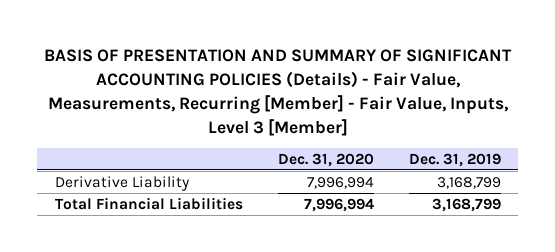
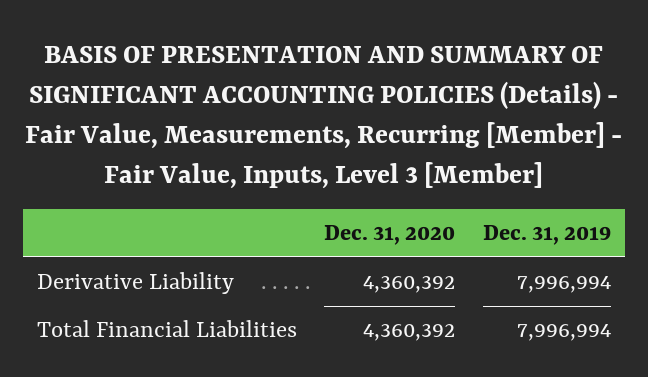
[306,176,374,189] 7,996,994 -> [363,276,456,294] 4,360,392
[436,176,501,189] 3,168,799 -> [517,276,612,294] 7,996,994
[303,197,374,212] 7,996,994 -> [363,324,456,342] 4,360,392
[431,197,501,212] 3,168,799 -> [517,324,612,342] 7,996,994

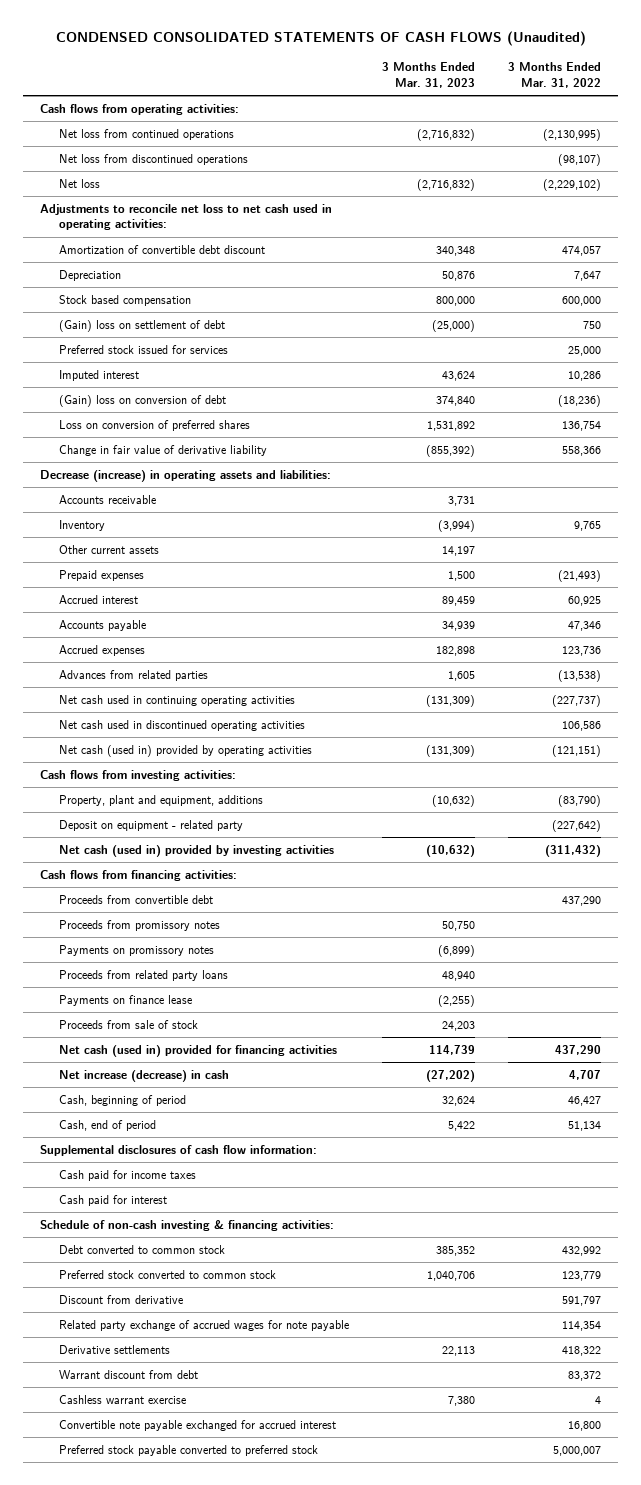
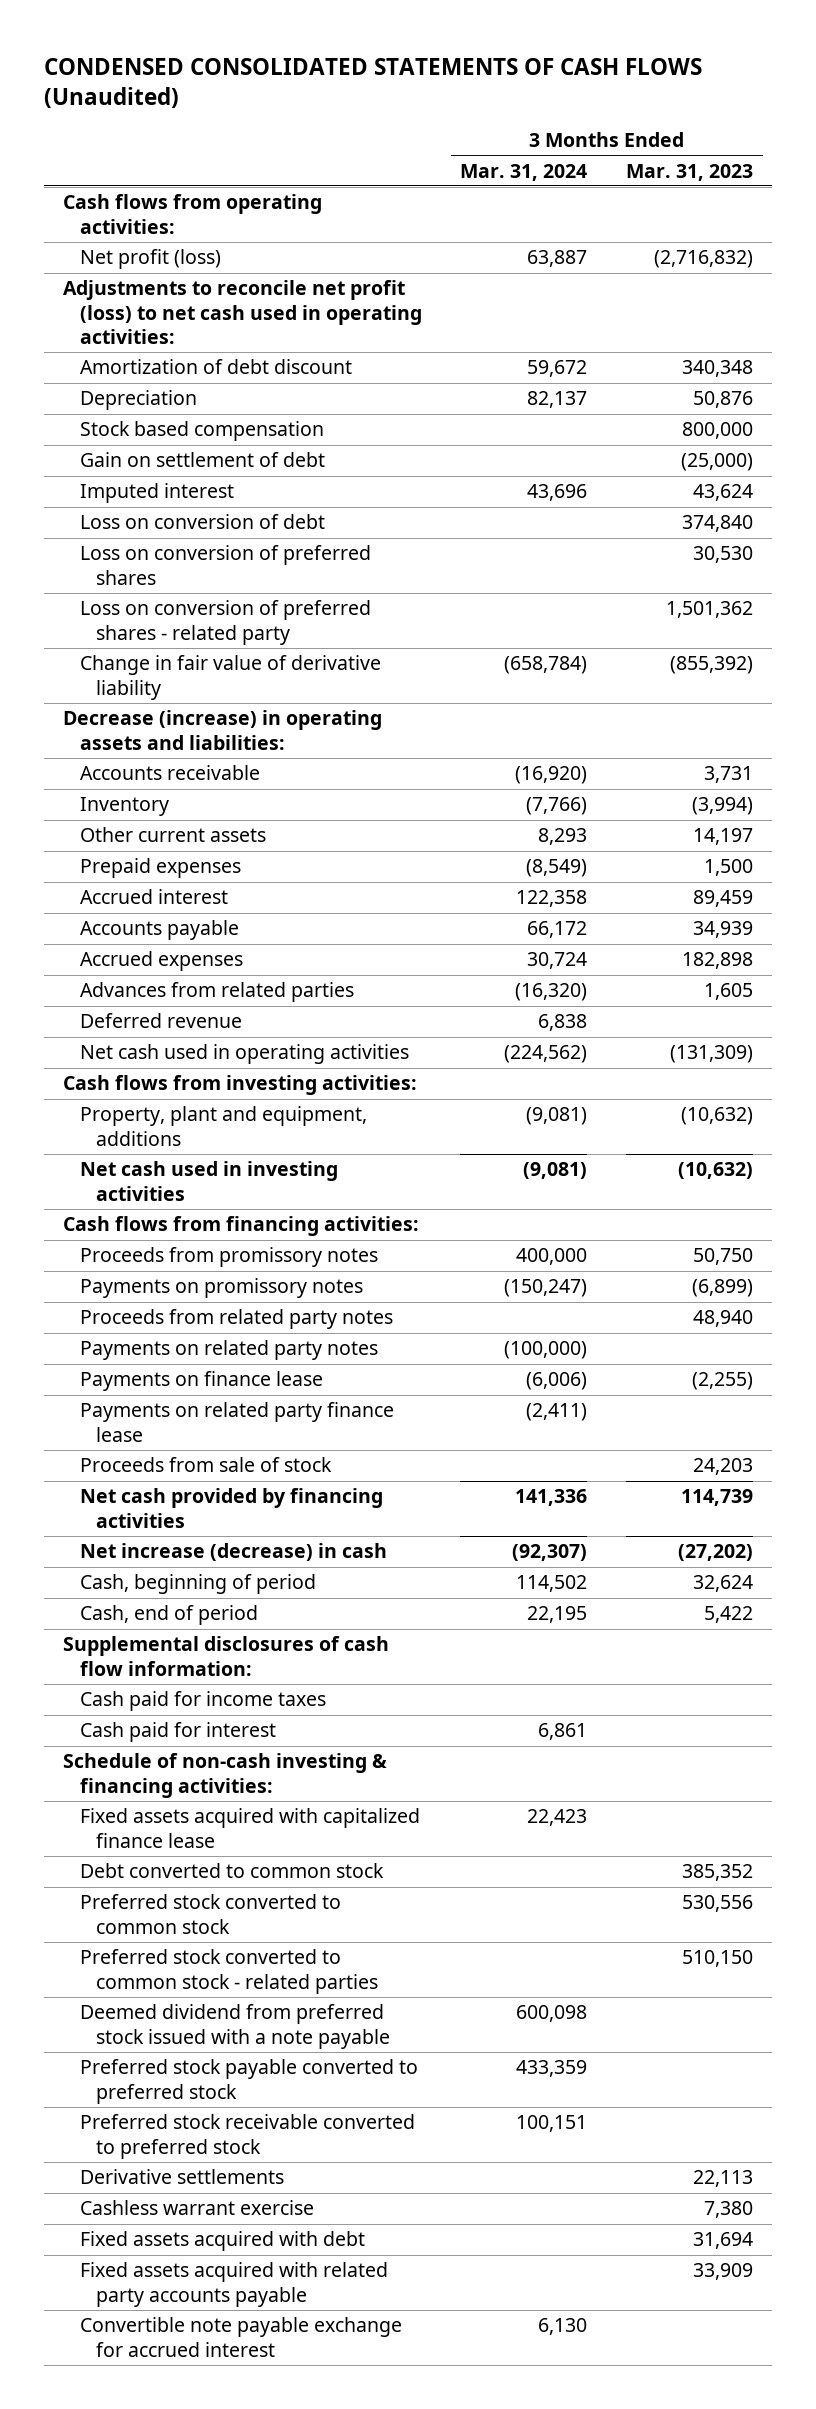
[508,62,602,88] 3 Months Ended Mar. 31, 2022 -> none
none -> [460,163,588,181] Mar. 31, 2024
[59,128,235,140] Net loss from continued operations -> none
[59,153,249,165] Net loss from discontinued operations -> none
[59,178,101,188] Net loss -> [79,249,221,270] Net profit (loss)
[39,203,332,231] Adjustments to reconcile net loss to net cash used in operating activities: -> [63,280,422,345] Adjustments to reconcile net profit (loss) to net cash used in operating activities:
[59,244,266,254] Amortization of convertible debt discount -> [79,359,352,375] Amortization of debt discount
[59,344,229,354] Preferred stock issued for services -> none
[59,319,226,332] (Gain) loss on settlement of debt -> [79,452,325,468] Gain on settlement of debt
[59,394,227,407] (Gain) loss on conversion of debt -> [79,514,325,530] Loss on conversion of debt
[427,420,476,431] 1,531,892 -> [692,546,753,564] 30,530
none -> [79,600,371,645] Loss on conversion of preferred shares - related party
[59,694,296,706] Net cash used in continuing operating activities -> none
[59,719,306,731] Net cash used in discontinued operating activities -> none
none -> [79,1013,242,1029] Deferred revenue
[59,744,313,757] Net cash (used in) provided by operating activities -> [79,1044,409,1065] Net cash used in operating activities
[59,819,244,831] Deposit on equipment - related party -> none
[59,844,335,857] Net cash (used in) provided by investing activities -> [79,1161,338,1201] Net cash used in investing activities
[59,894,214,904] Proceeds from convertible debt -> none
[59,969,229,981] Proceeds from related party loans -> [79,1309,393,1330] Proceeds from related party notes
none -> [79,1340,378,1361] Payments on related party notes
none -> [79,1402,394,1442] Payments on related party finance lease
[59,1044,338,1057] Net cash (used in) provided for financing activities -> [79,1488,383,1528] Net cash provided by financing activities
none -> [79,1808,420,1848] Fixed assets acquired with capitalized finance lease
[59,1294,184,1304] Discount from derivative -> none
[59,1319,350,1331] Related party exchange of accrued wages for note payable -> none
[427,1270,476,1281] 1,040,706 -> [681,1895,753,1913] 530,556
none -> [79,1949,378,1994] Preferred stock converted to common stock - related parties
none -> [79,2004,390,2049] Deemed dividend from preferred stock issued with a note payable
[59,1444,319,1456] Preferred stock payable converted to preferred stock -> [79,2059,418,2104] Preferred stock payable converted to preferred stock
none -> [79,2114,415,2159] Preferred stock receivable converted to preferred stock
[59,1369,199,1379] Warrant discount from debt -> none
none -> [79,2231,365,2252] Fixed assets acquired with debt
none -> [79,2262,388,2307] Fixed assets acquired with related party accounts payable
[59,1419,337,1431] Convertible note payable exchanged for accrued interest -> [79,2317,402,2357] Convertible note payable exchange for accrued interest

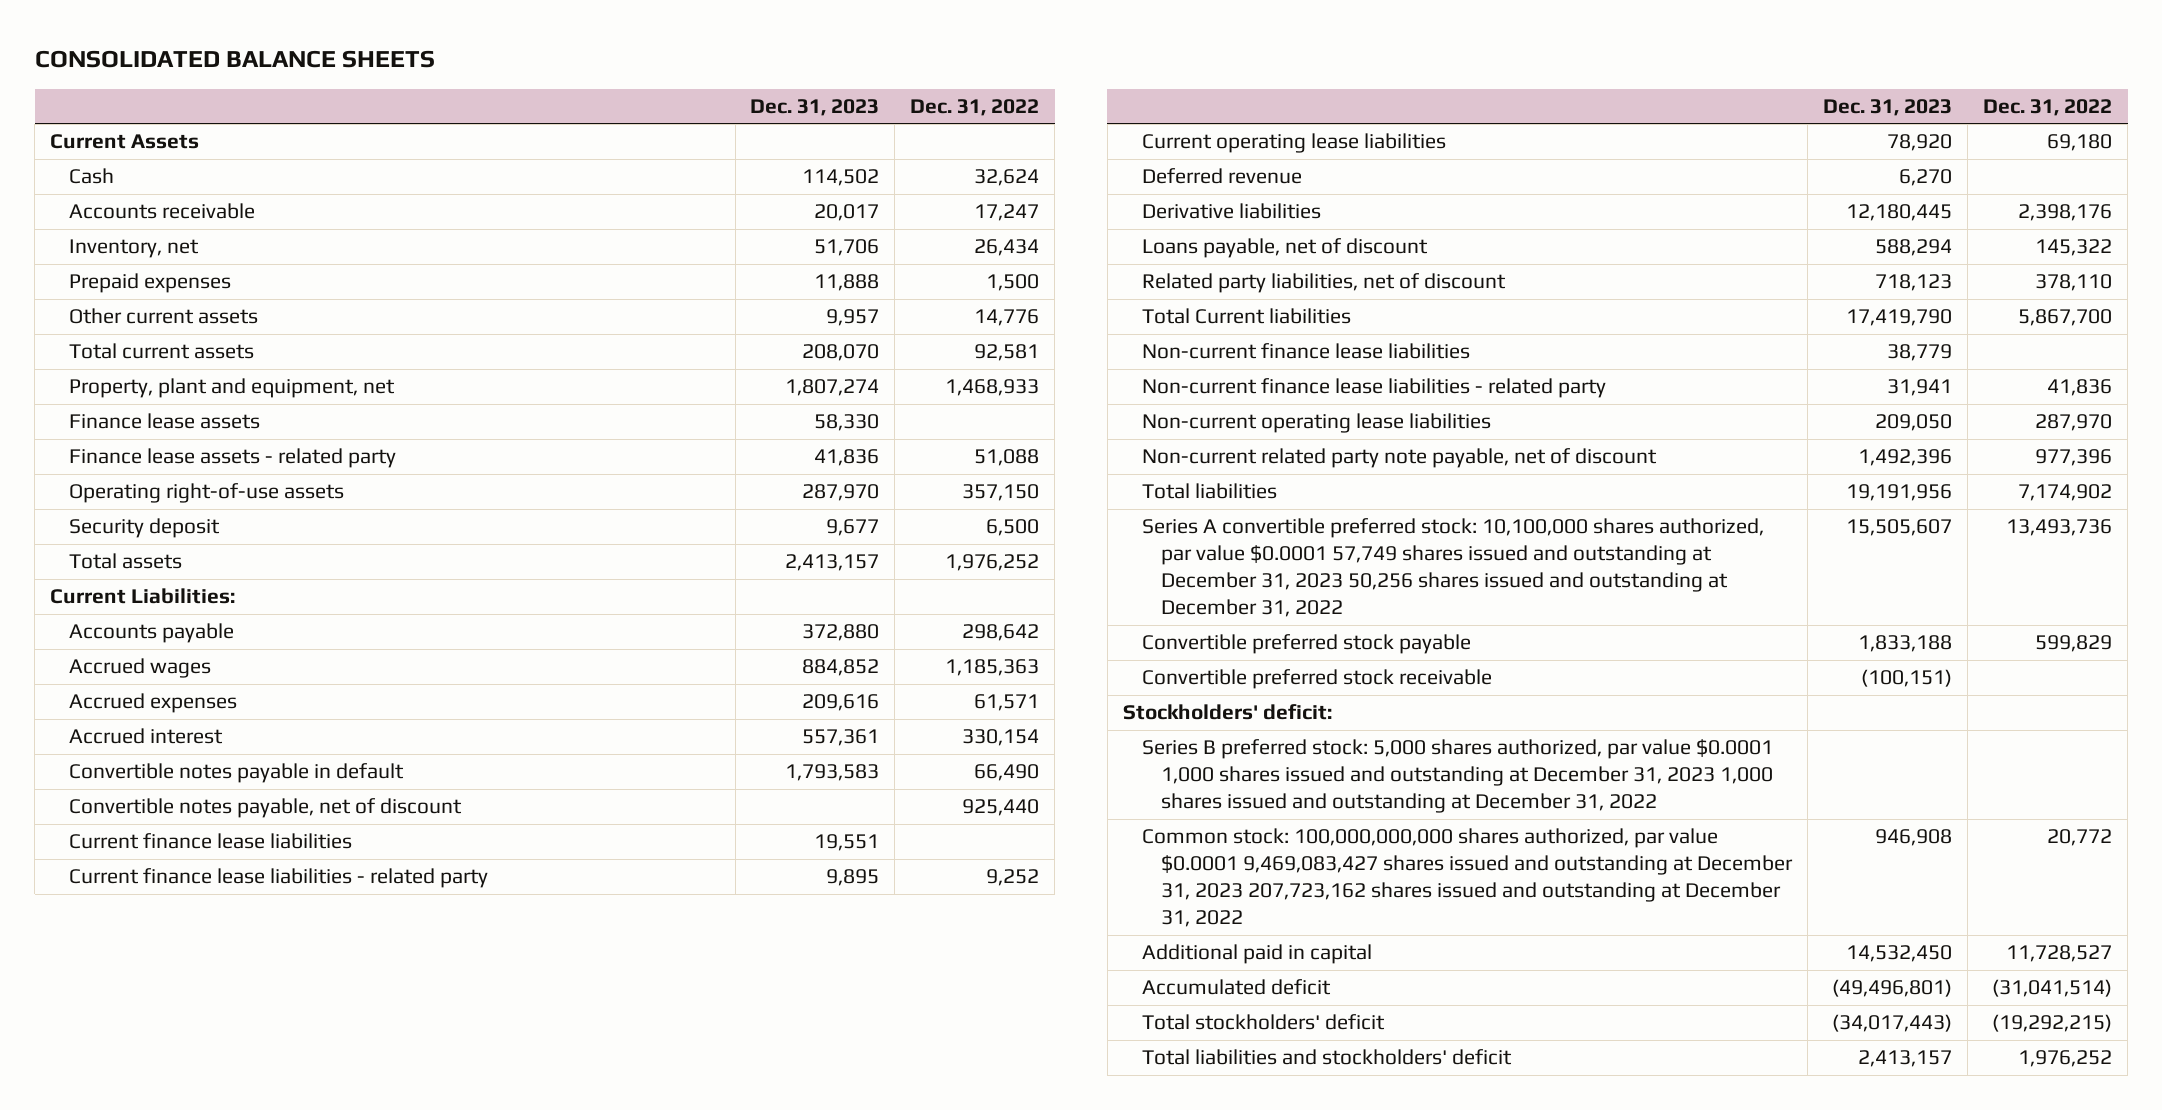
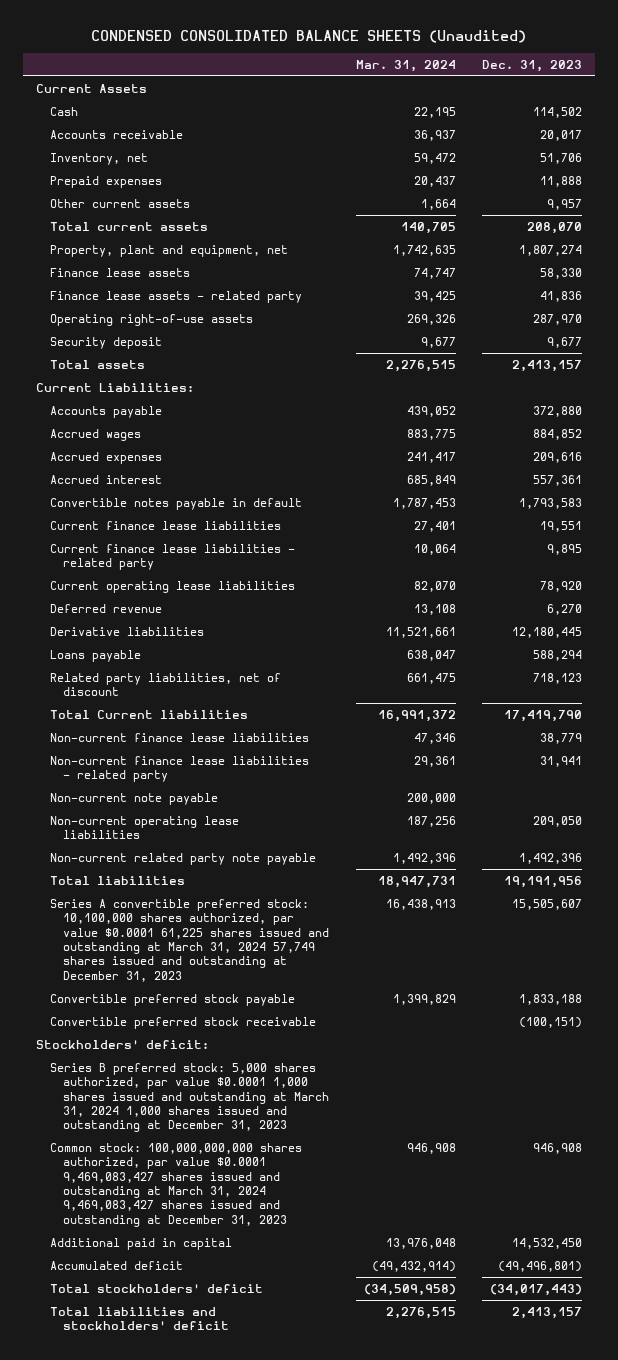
[34,50,435,69] CONSOLIDATED BALANCE SHEETS -> [91,30,527,44] CONDENSED CONSOLIDATED BALANCE SHEETS (Unaudited)
[910,98,1040,116] Dec. 31, 2022 -> none
none -> [355,59,456,72] Mar. 31, 2024
[69,798,463,819] Convertible notes payable, net of discount -> none
[1142,238,1429,259] Loans payable, net of discount -> [49,649,141,662] Loans payable
none -> [49,792,218,805] Non-current note payable
[1142,448,1658,469] Non-current related party note payable, net of discount -> [49,852,316,865] Non-current related party note payable
[1142,518,1765,618] Series A convertible preferred stock: 10,100,000 shares authorized, par value $0.0001 57,749 shares issued and outstanding at December 31, 2023 50,256 shares issued and outstanding at December 31, 2022 -> [49,898,330,982] Series A convertible preferred stock: 10,100,000 shares authorized, par value $0.0001 61,225 shares issued and outstanding at March 31, 2024 57,749 shares issued and outstanding at December 31, 2023
[1142,739,1774,814] Series B preferred stock: 5,000 shares authorized, par value $0.0001 1,000 shares issued and outstanding at December 31, 2023 1,000 shares issued and outstanding at December 31, 2022 -> [49,1062,330,1133] Series B preferred stock: 5,000 shares authorized, par value $0.0001 1,000 shares issued and outstanding at March 31, 2024 1,000 shares issued and outstanding at December 31, 2023
[1142,828,1794,928] Common stock: 100,000,000,000 shares authorized, par value $0.0001 9,469,083,427 shares issued and outstanding at December 31, 2023 207,723,162 shares issued and outstanding at December 31, 2022 -> [49,1142,302,1227] Common stock: 100,000,000,000 shares authorized, par value $0.0001 9,469,083,427 shares issued and outstanding at March 31, 2024 9,469,083,427 shares issued and outstanding at December 31, 2023

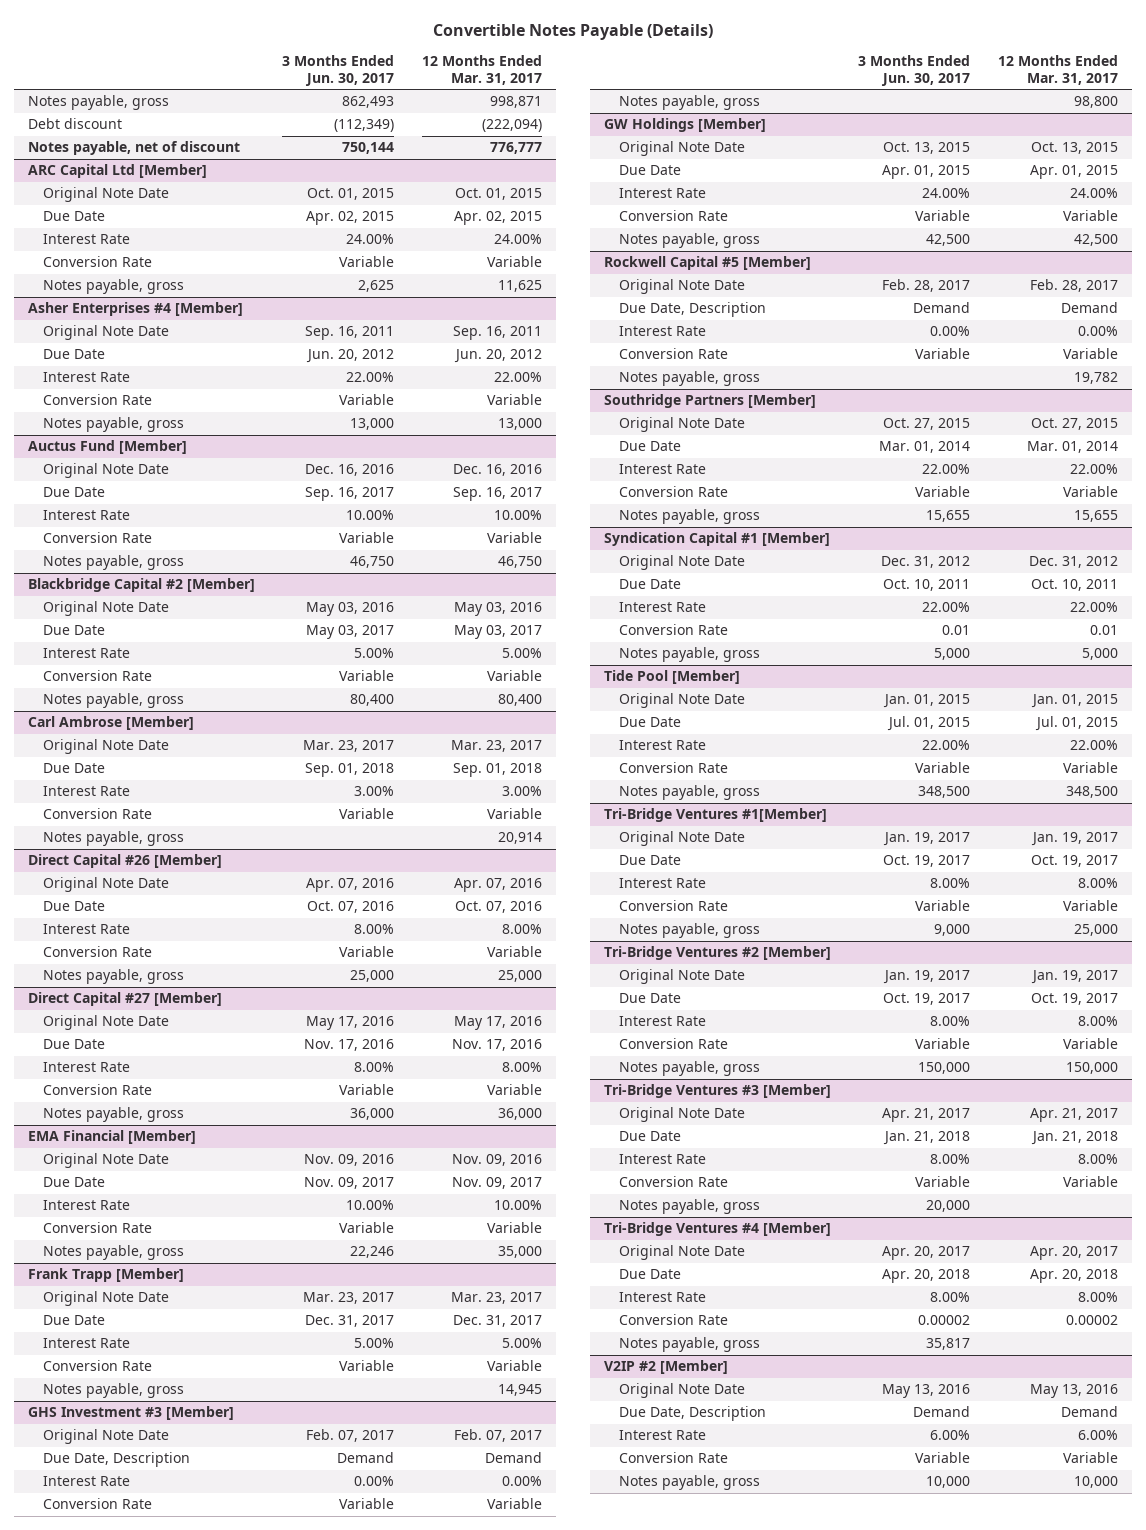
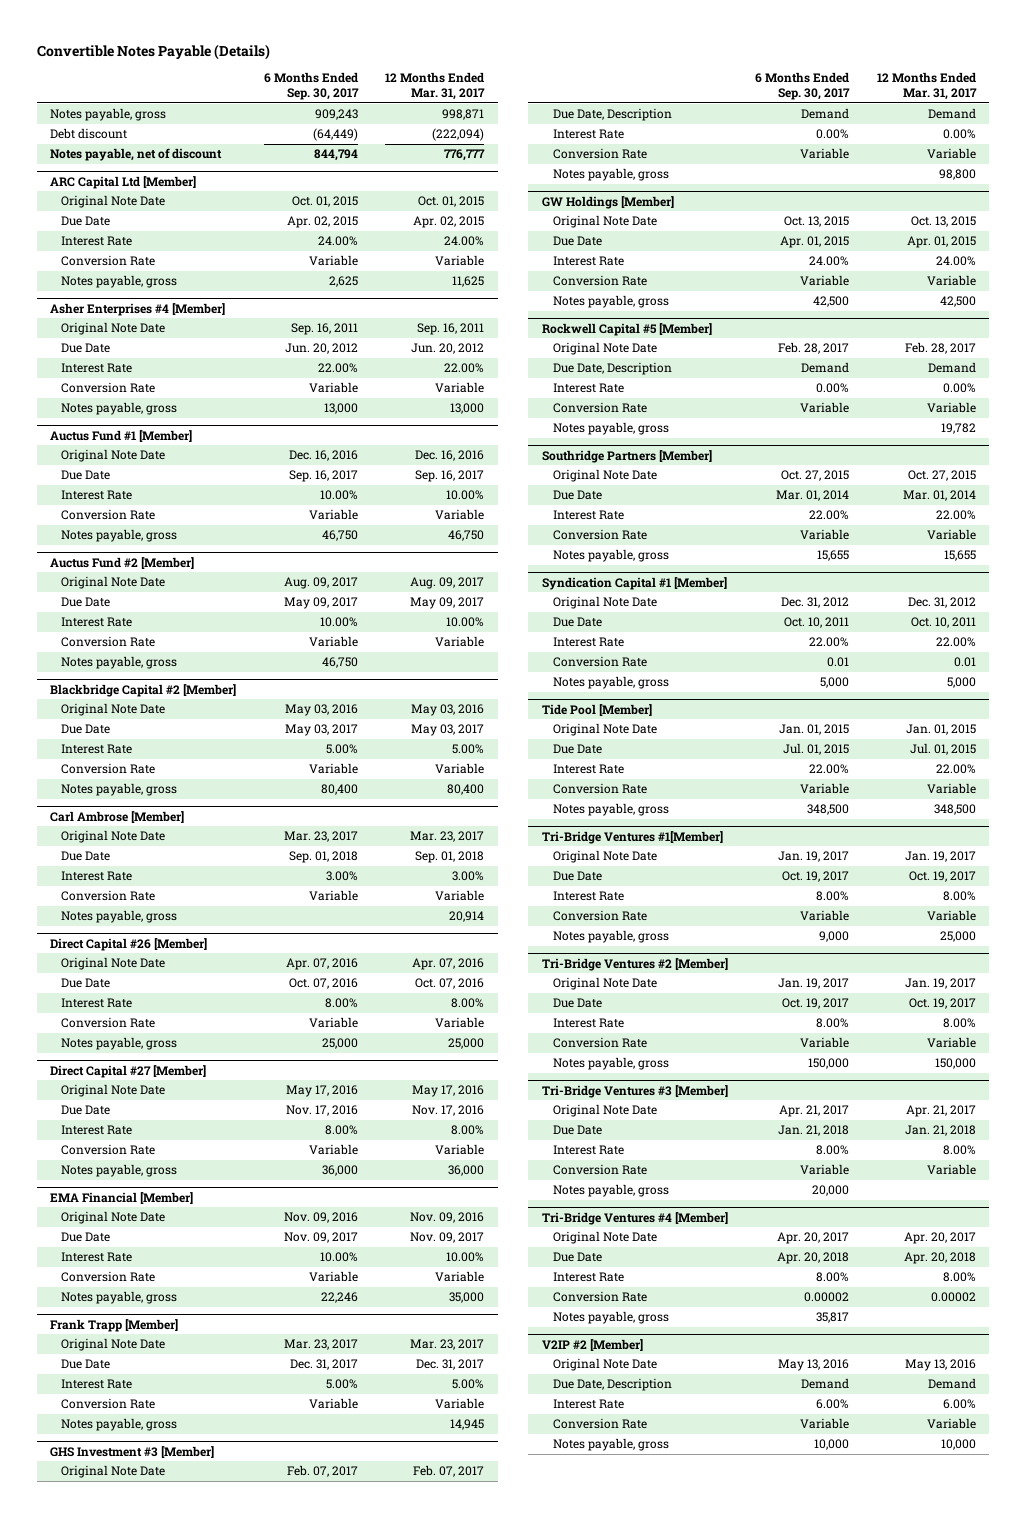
[282,55,395,86] 3 Months Ended Jun. 30, 2017 -> none
none -> [263,72,359,101] 6 Months Ended Sep. 30, 2017
[27,440,187,455] Auctus Fund [Member] -> [50,429,193,442] Auctus Fund #1 [Member]
none -> [50,556,195,569] Auctus Fund #2 [Member]
none -> [61,576,166,590] Original Note Date
none -> [61,597,111,608] Due Date
none -> [61,617,133,628] Interest Rate
none -> [61,636,156,648] Conversion Rate
none -> [61,656,178,670] Notes payable, gross

